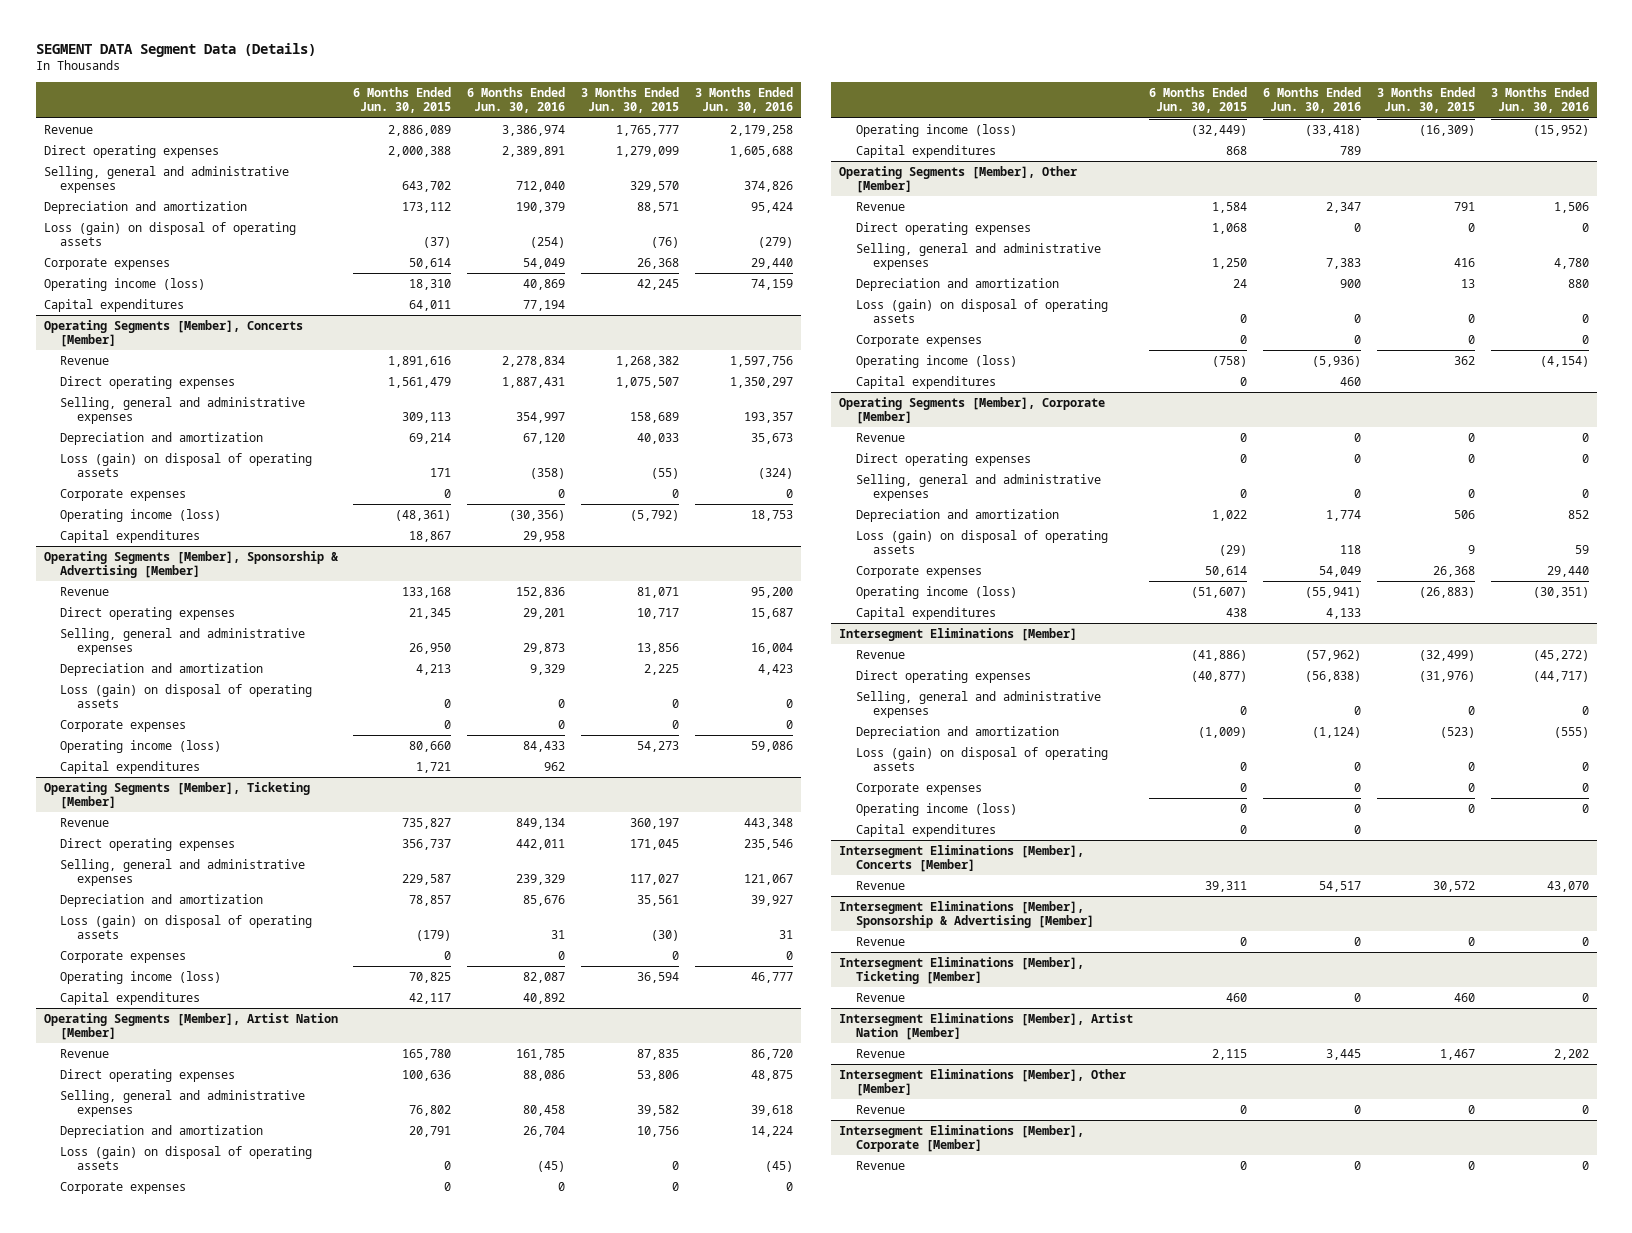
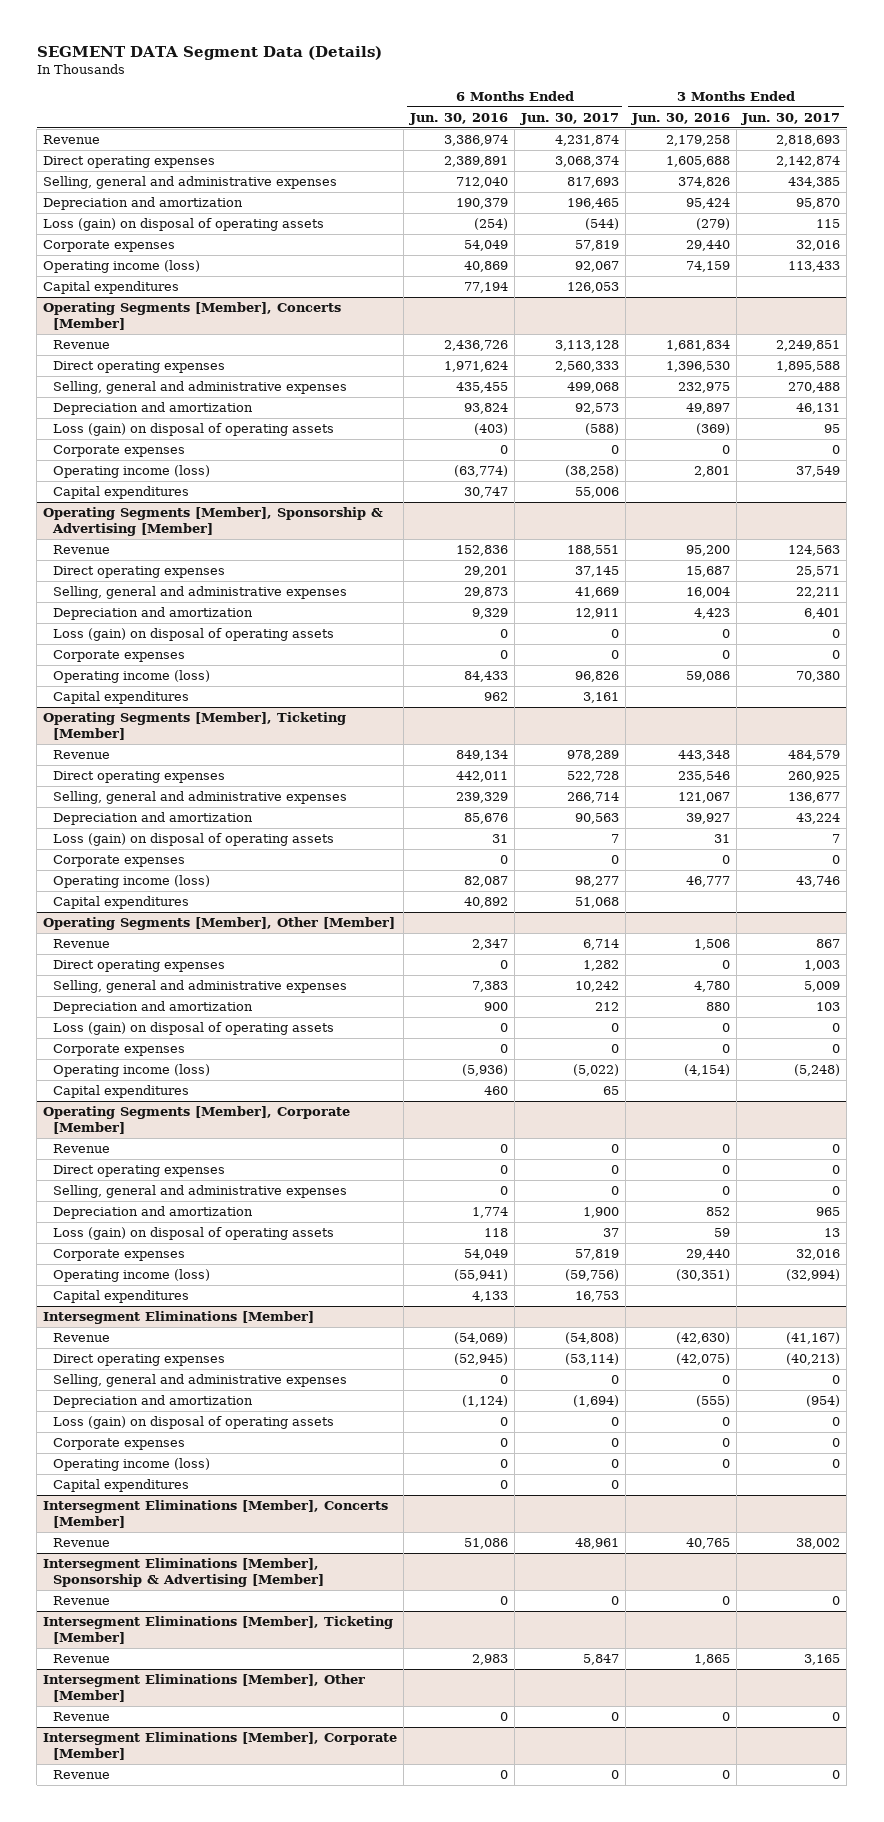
[353,87,452,114] 6 Months Ended Jun. 30, 2015 -> none
[581,87,680,114] 3 Months Ended Jun. 30, 2015 -> none
none -> [519,112,619,125] Jun. 30, 2017
none -> [741,112,841,125] Jun. 30, 2017
[502,356,566,368] 2,278,834 -> [444,339,509,351] 2,436,726
[730,356,794,368] 1,597,756 -> [665,339,730,351] 1,681,834
[502,377,566,389] 1,887,431 -> [444,360,509,372] 1,971,624
[730,377,794,389] 1,350,297 -> [665,360,730,372] 1,396,530
[516,411,566,423] 354,997 -> [456,381,509,393] 435,455
[744,411,794,423] 193,357 -> [677,381,730,393] 232,975
[523,433,566,445] 67,120 -> [464,402,509,414] 93,824
[751,433,794,445] 35,673 -> [685,402,730,414] 49,897
[530,467,566,479] (358) -> [474,422,509,435] (403)
[758,467,794,479] (324) -> [695,422,730,435] (369)
[509,510,566,522] (30,356) -> [454,464,509,477] (63,774)
[751,510,794,522] 18,753 -> [693,465,730,477] 2,801
[523,531,566,543] 29,958 -> [464,486,509,498] 30,747
[43,1013,338,1040] Operating Segments [Member], Artist Nation [Member] -> none
[60,1049,110,1059] Revenue -> none
[60,1069,236,1083] Direct operating expenses -> none
[60,1090,306,1117] Selling, general and administrative expenses -> none
[60,1125,264,1139] Depreciation and amortization -> none
[60,1146,313,1170] Loss (gain) on disposal of operating assets -> none
[60,1182,187,1195] Corporate expenses -> none
[855,124,1017,138] Operating income (loss) -> none
[855,145,996,159] Capital expenditures -> none
[1305,650,1362,662] (57,962) -> [454,1331,509,1344] (54,069)
[1532,650,1589,662] (45,272) -> [675,1331,730,1344] (42,630)
[1305,671,1362,683] (56,838) -> [454,1352,509,1365] (52,945)
[1532,671,1589,683] (44,717) -> [675,1352,730,1365] (42,075)
[1319,881,1362,893] 54,517 -> [464,1537,509,1549] 51,086
[1546,881,1589,893] 43,070 -> [685,1537,730,1549] 40,765
[839,1013,1134,1040] Intersegment Eliminations [Member], Artist Nation [Member] -> none
[855,1049,905,1059] Revenue -> none
[1354,993,1362,1003] 0 -> [472,1653,509,1665] 2,983
[1581,993,1589,1003] 0 -> [693,1653,730,1665] 1,865

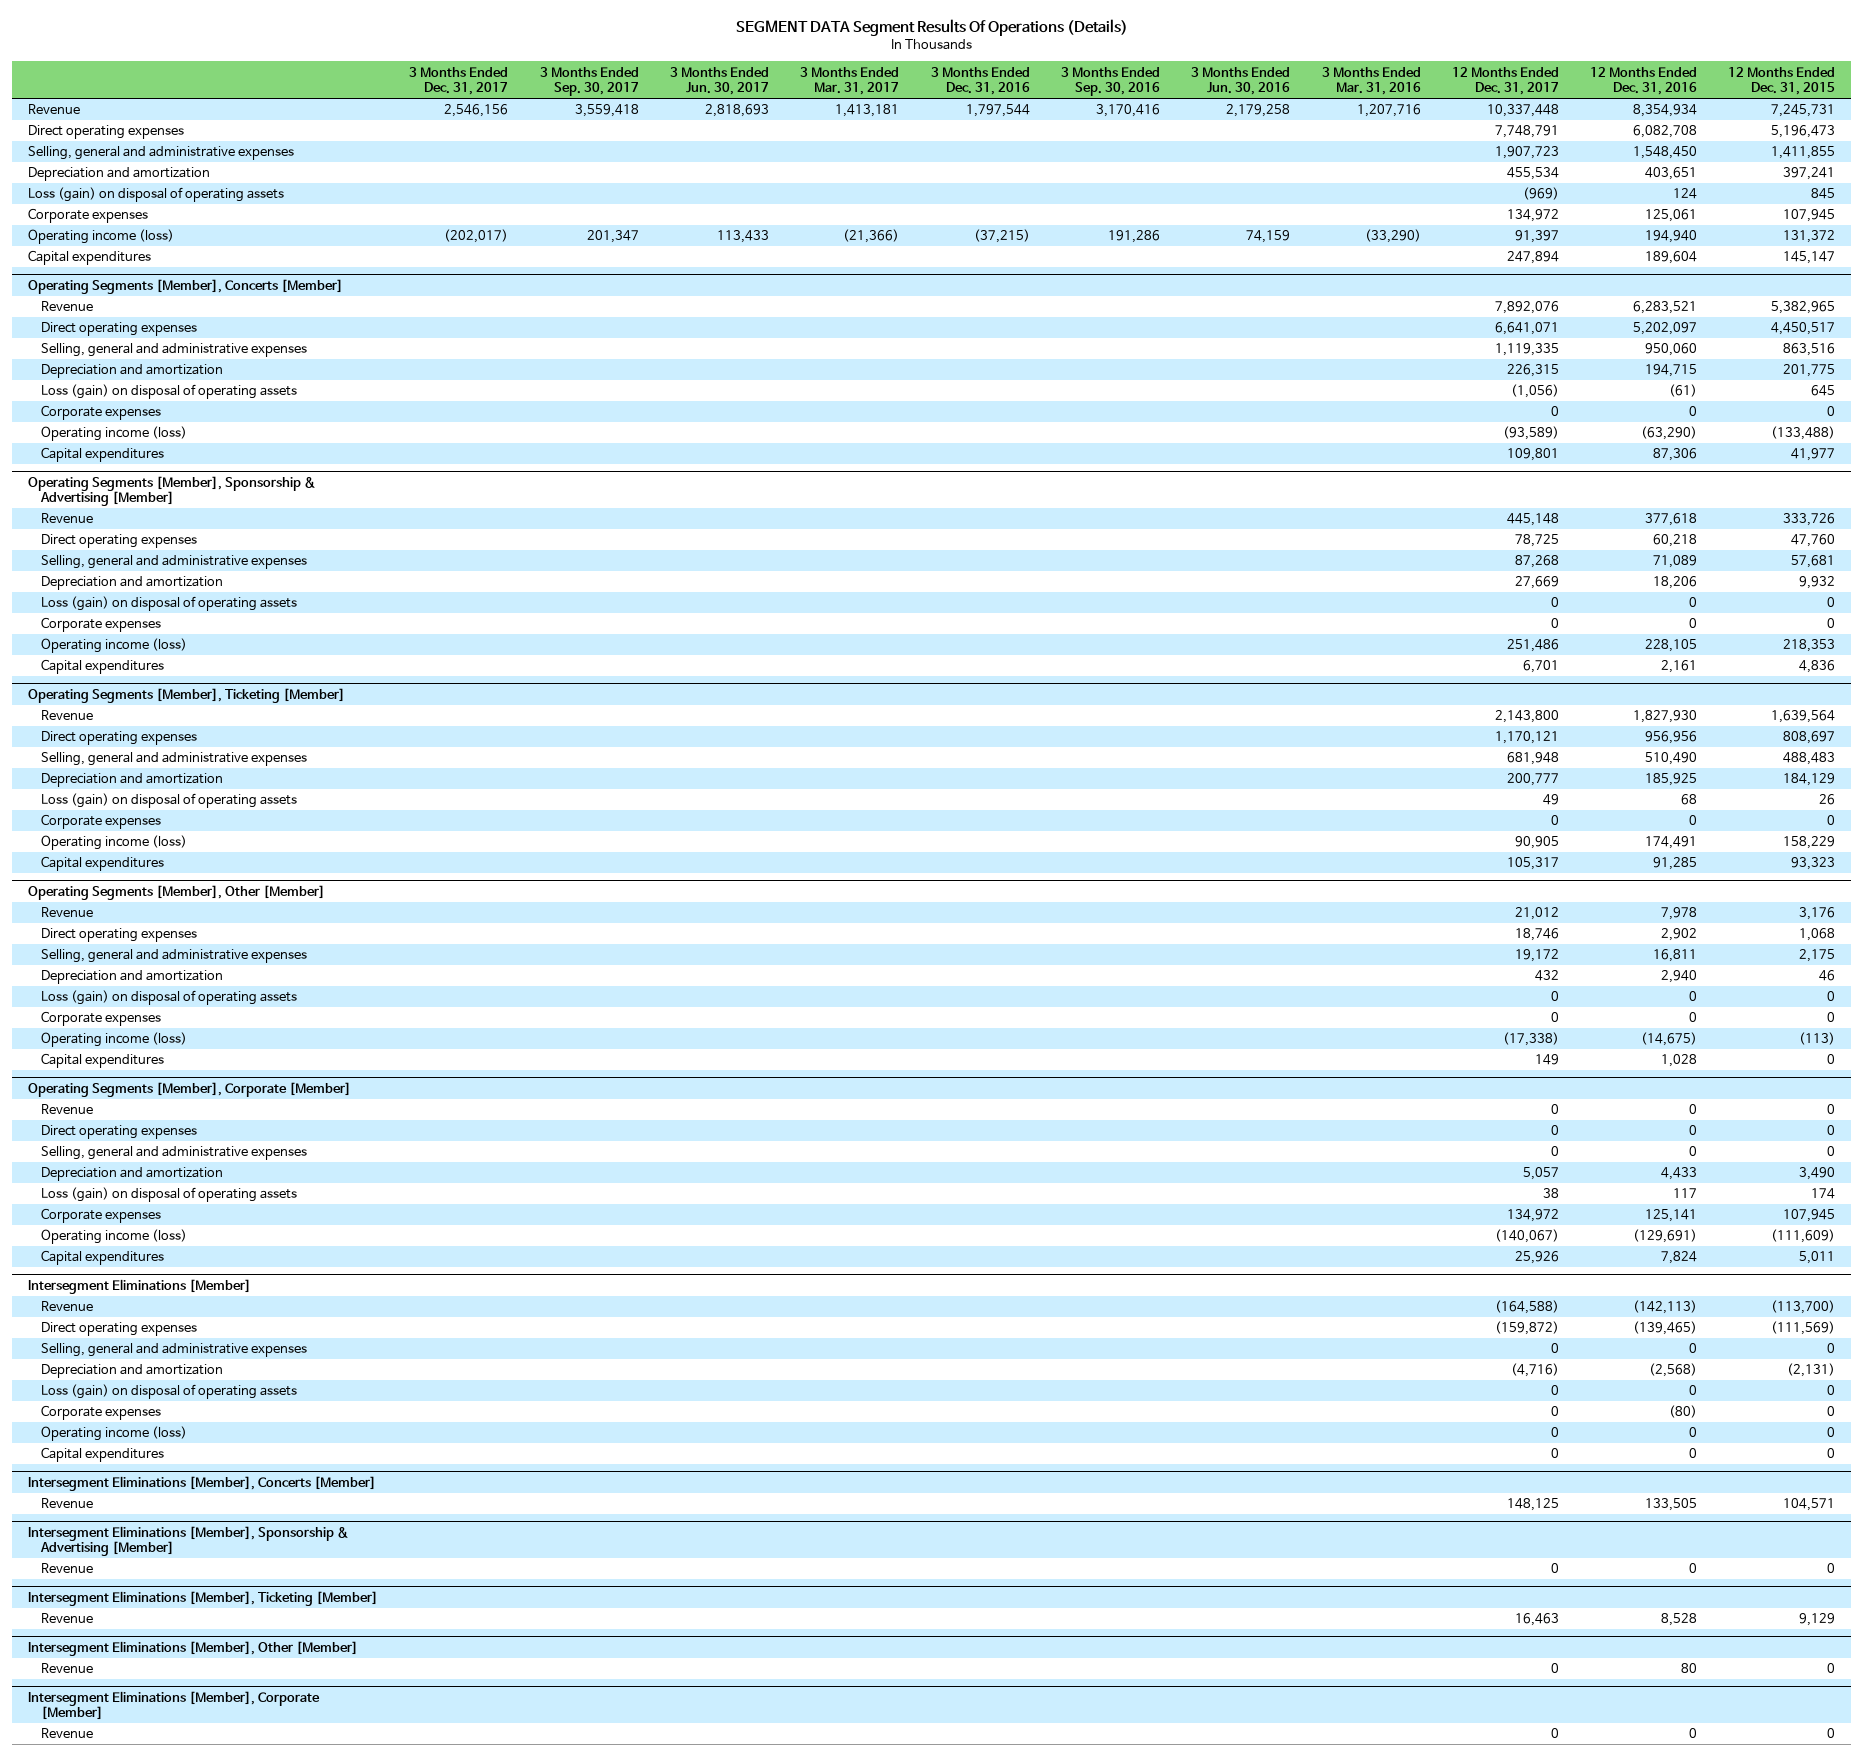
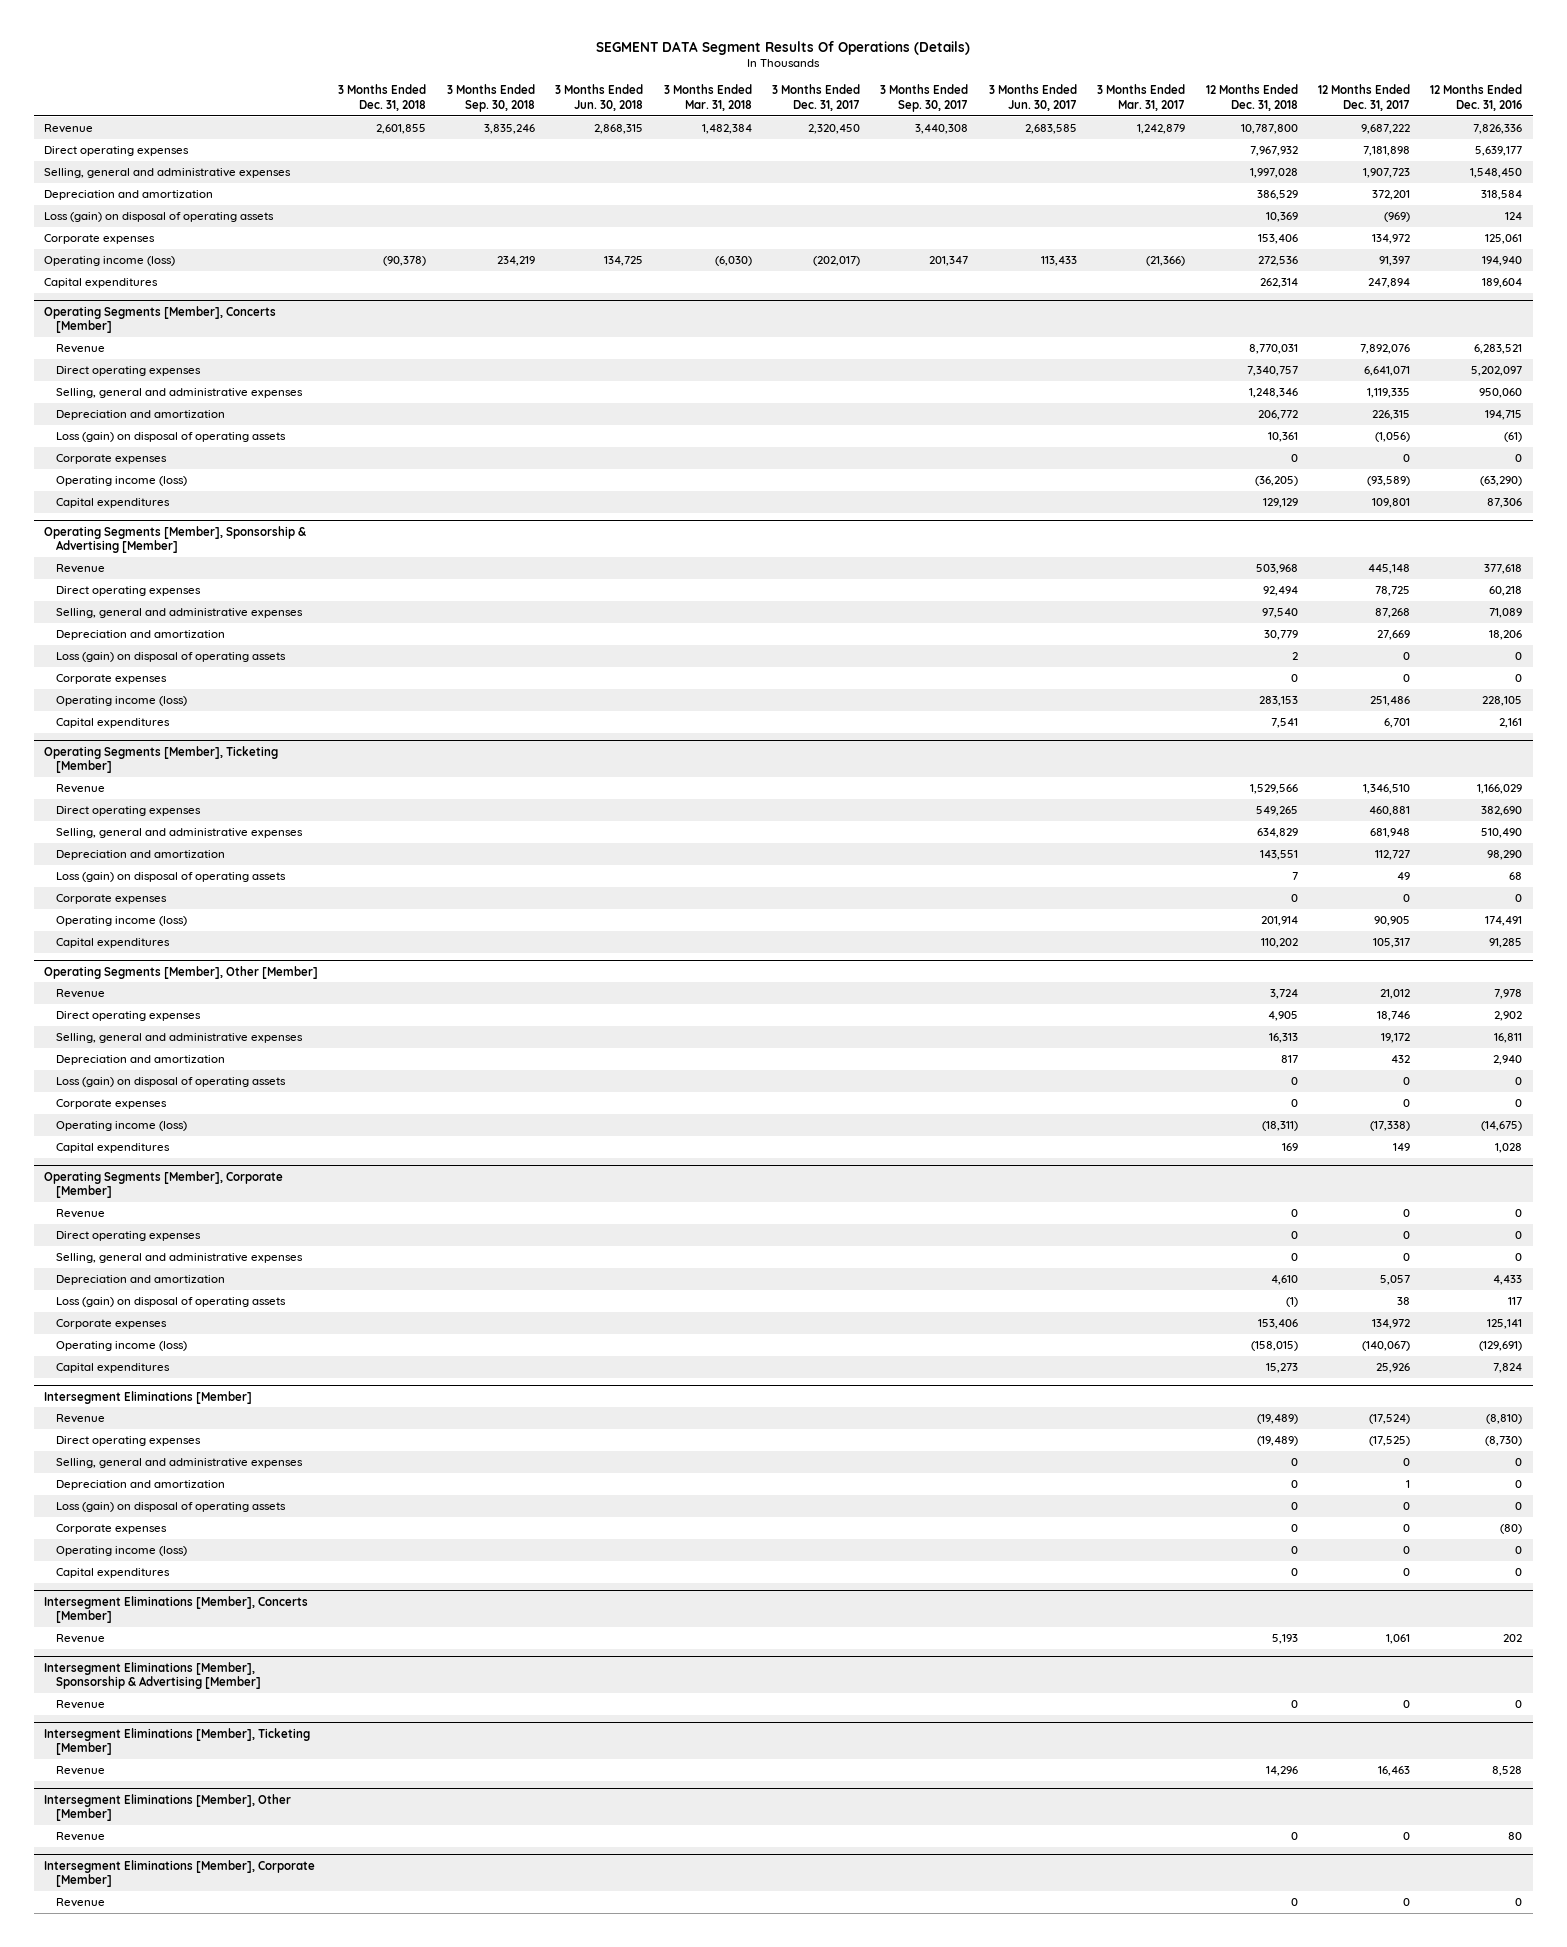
[930,66,1030,95] 3 Months Ended Dec. 31, 2016 -> none
[1060,66,1160,96] 3 Months Ended Sep. 30, 2016 -> none
[1191,66,1291,95] 3 Months Ended Jun. 30, 2016 -> none
[1321,66,1421,95] 3 Months Ended Mar. 31, 2016 -> none
[1728,66,1836,95] 12 Months Ended Dec. 31, 2015 -> none
none -> [338,84,427,111] 3 Months Ended Dec. 31, 2018
none -> [446,84,535,112] 3 Months Ended Sep. 30, 2018
none -> [555,84,644,111] 3 Months Ended Jun. 30, 2018
none -> [663,84,752,111] 3 Months Ended Mar. 31, 2018
none -> [1205,84,1298,111] 12 Months Ended Dec. 31, 2018
[444,104,509,118] 2,546,156 -> [808,124,861,135] 2,320,450
[574,104,639,118] 3,559,418 -> [915,124,969,135] 3,440,308
[705,104,770,118] 2,818,693 -> [1024,124,1077,135] 2,683,585
[835,104,900,118] 1,413,181 -> [1137,124,1186,135] 1,242,879
[1486,104,1559,118] 10,337,448 -> [1361,124,1411,135] 9,687,222
[1633,104,1698,118] 8,354,934 -> [1473,124,1523,135] 7,826,336
[1494,125,1559,139] 7,748,791 -> [1363,146,1411,157] 7,181,898
[1633,125,1698,139] 6,082,708 -> [1475,146,1523,157] 5,639,177
[1506,167,1559,181] 455,534 -> [1372,190,1411,201] 372,201
[1645,167,1698,181] 403,651 -> [1481,190,1523,201] 318,584
[1494,710,1559,724] 2,143,800 -> [1363,784,1411,795] 1,346,510
[1633,710,1698,724] 1,827,930 -> [1477,784,1523,795] 1,166,029
[1494,731,1559,745] 1,170,121 -> [1369,806,1411,817] 460,881
[1645,731,1698,745] 956,956 -> [1481,806,1523,817] 382,690
[1506,773,1559,787] 200,777 -> [1375,850,1411,861] 112,727
[1645,773,1698,787] 185,925 -> [1487,850,1523,861] 98,290
[1494,1300,1559,1315] (164,588) -> [1369,1414,1411,1425] (17,524)
[1633,1300,1698,1315] (142,113) -> [1486,1414,1523,1425] (8,810)
[1494,1321,1559,1336] (159,872) -> [1369,1436,1411,1447] (17,525)
[1633,1321,1698,1336] (139,465) -> [1485,1436,1523,1447] (8,730)
[1510,1363,1559,1378] (4,716) -> [1406,1480,1411,1489] 1
[1649,1363,1698,1378] (2,568) -> [1515,1480,1523,1489] 0
[1506,1498,1559,1512] 148,125 -> [1386,1634,1411,1645] 1,061
[1645,1498,1698,1512] 133,505 -> [1503,1634,1523,1643] 202

